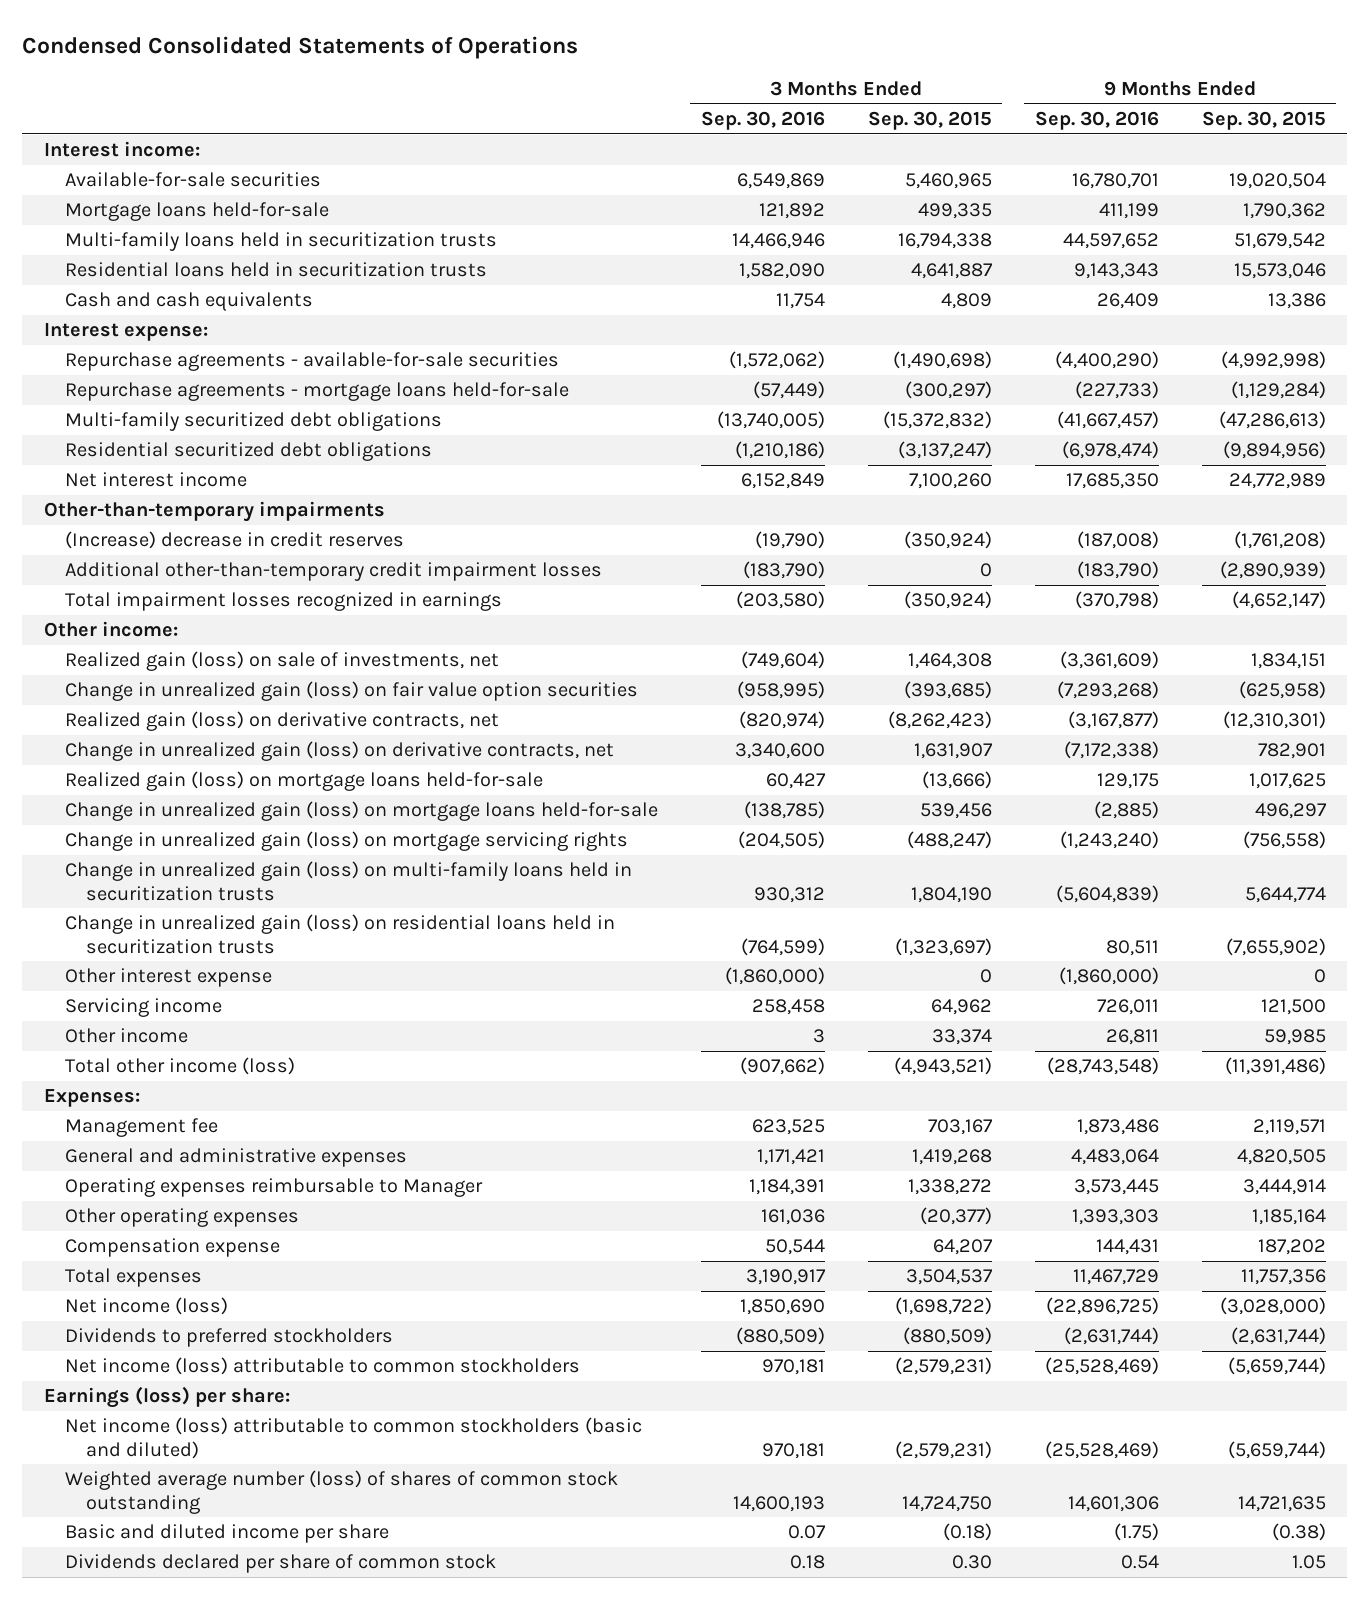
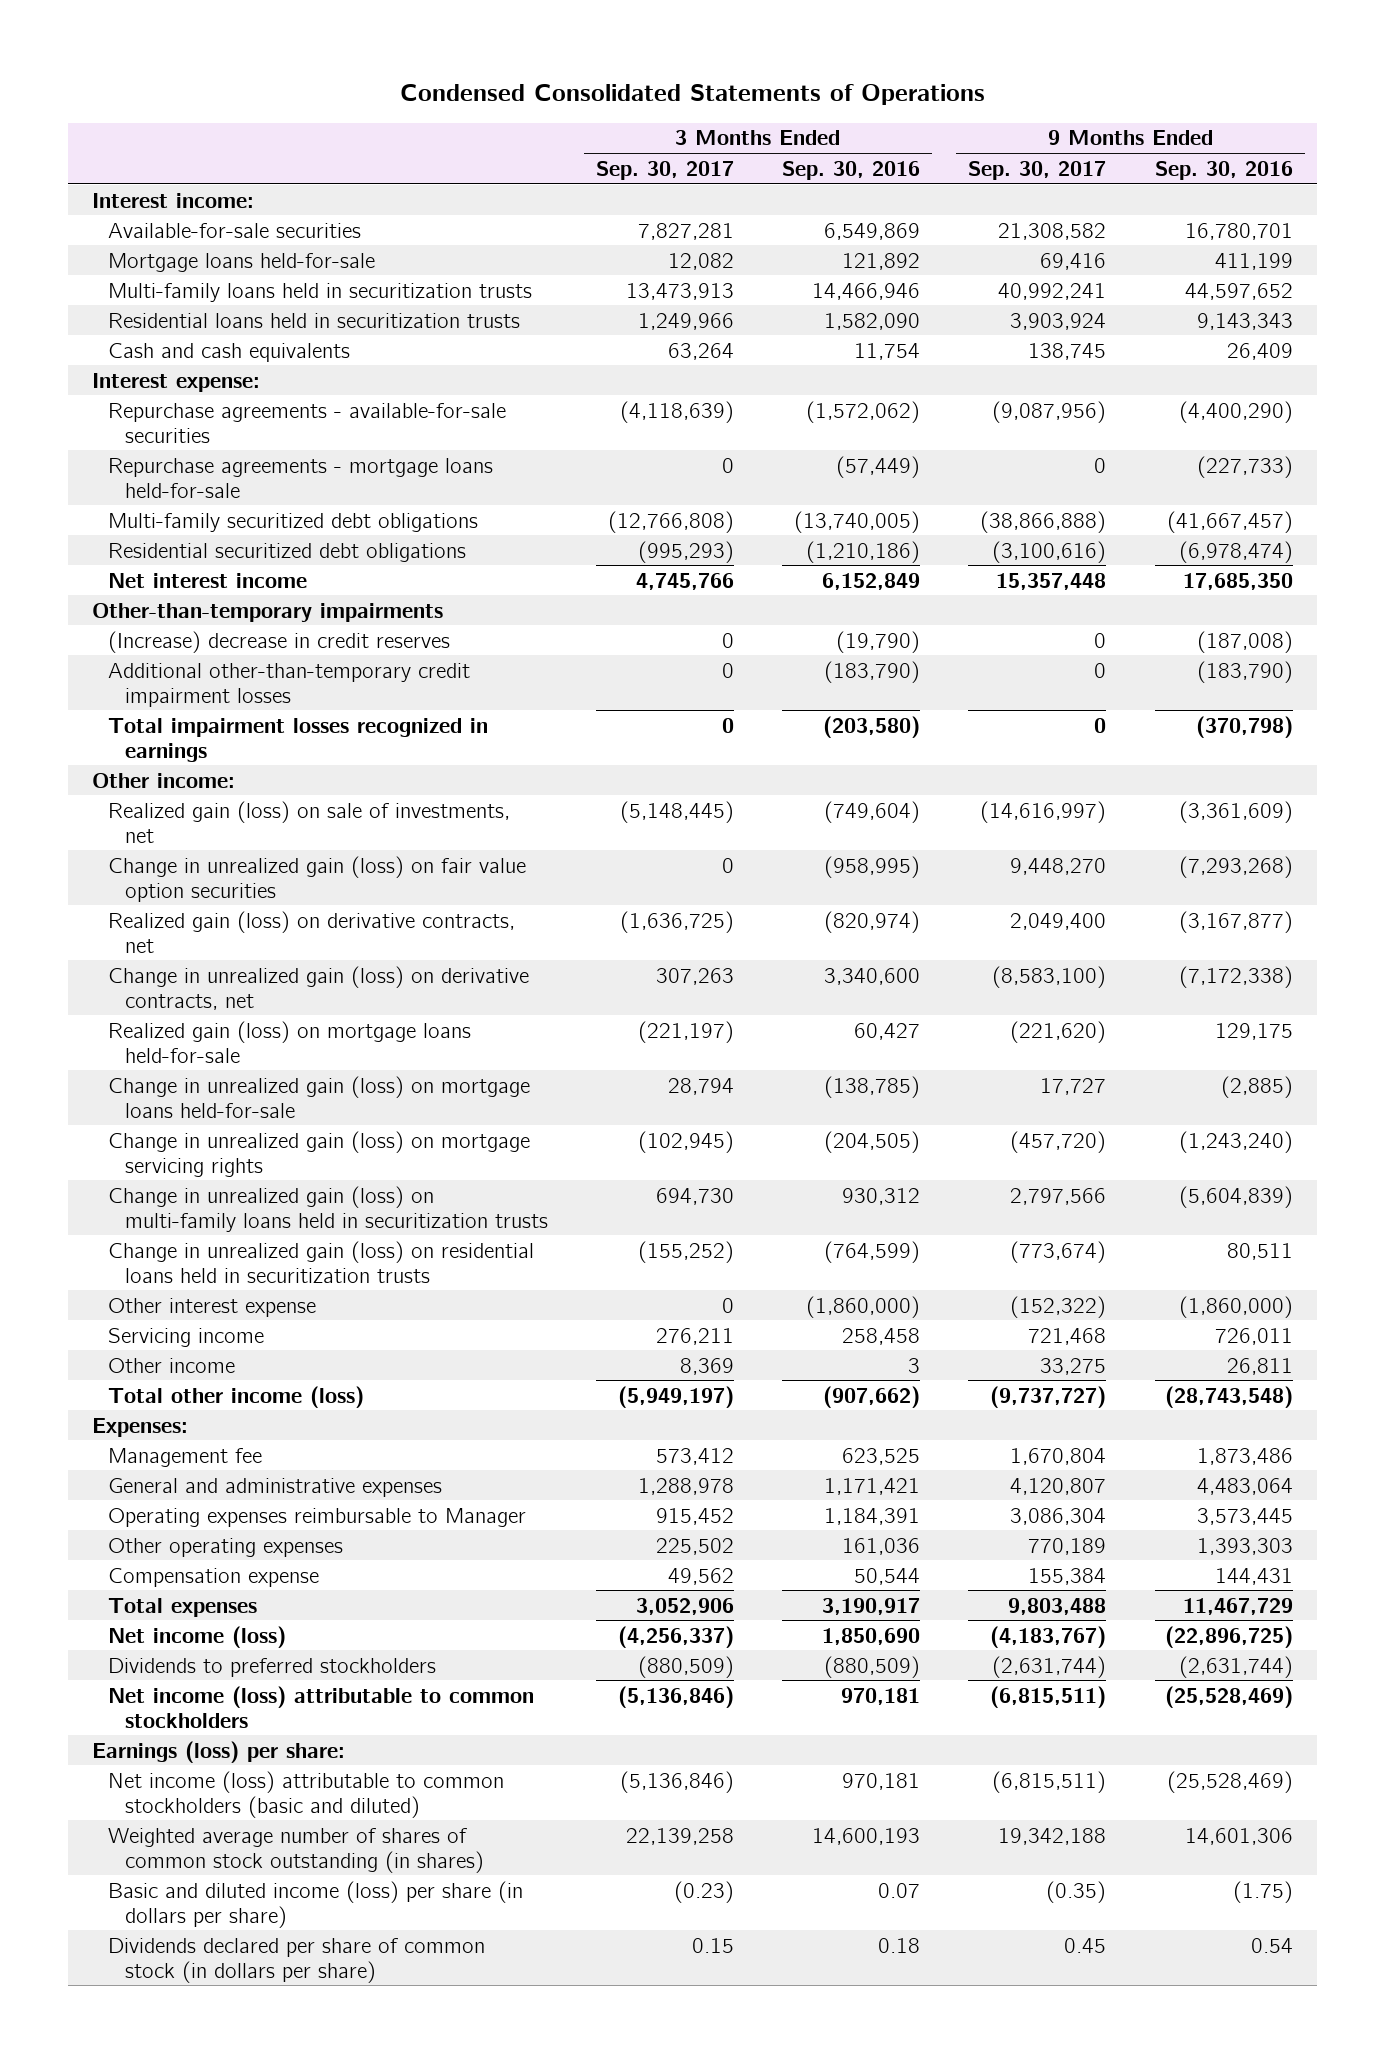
[867,111,992,131] Sep. 30, 2015 -> none
[1201,111,1326,131] Sep. 30, 2015 -> none
none -> [595,160,734,180] Sep. 30, 2017
none -> [968,160,1107,180] Sep. 30, 2017
[64,1470,618,1514] Weighted average number (loss) of shares of common stock outstanding -> [108,1827,484,1873] Weighted average number of shares of common stock outstanding (in shares)
[64,1524,389,1544] Basic and diluted income per share -> [108,1880,524,1928] Basic and diluted income (loss) per share (in dollars per share)
[64,1554,496,1574] Dividends declared per share of common stock -> [108,1937,486,1983] Dividends declared per share of common stock (in dollars per share)

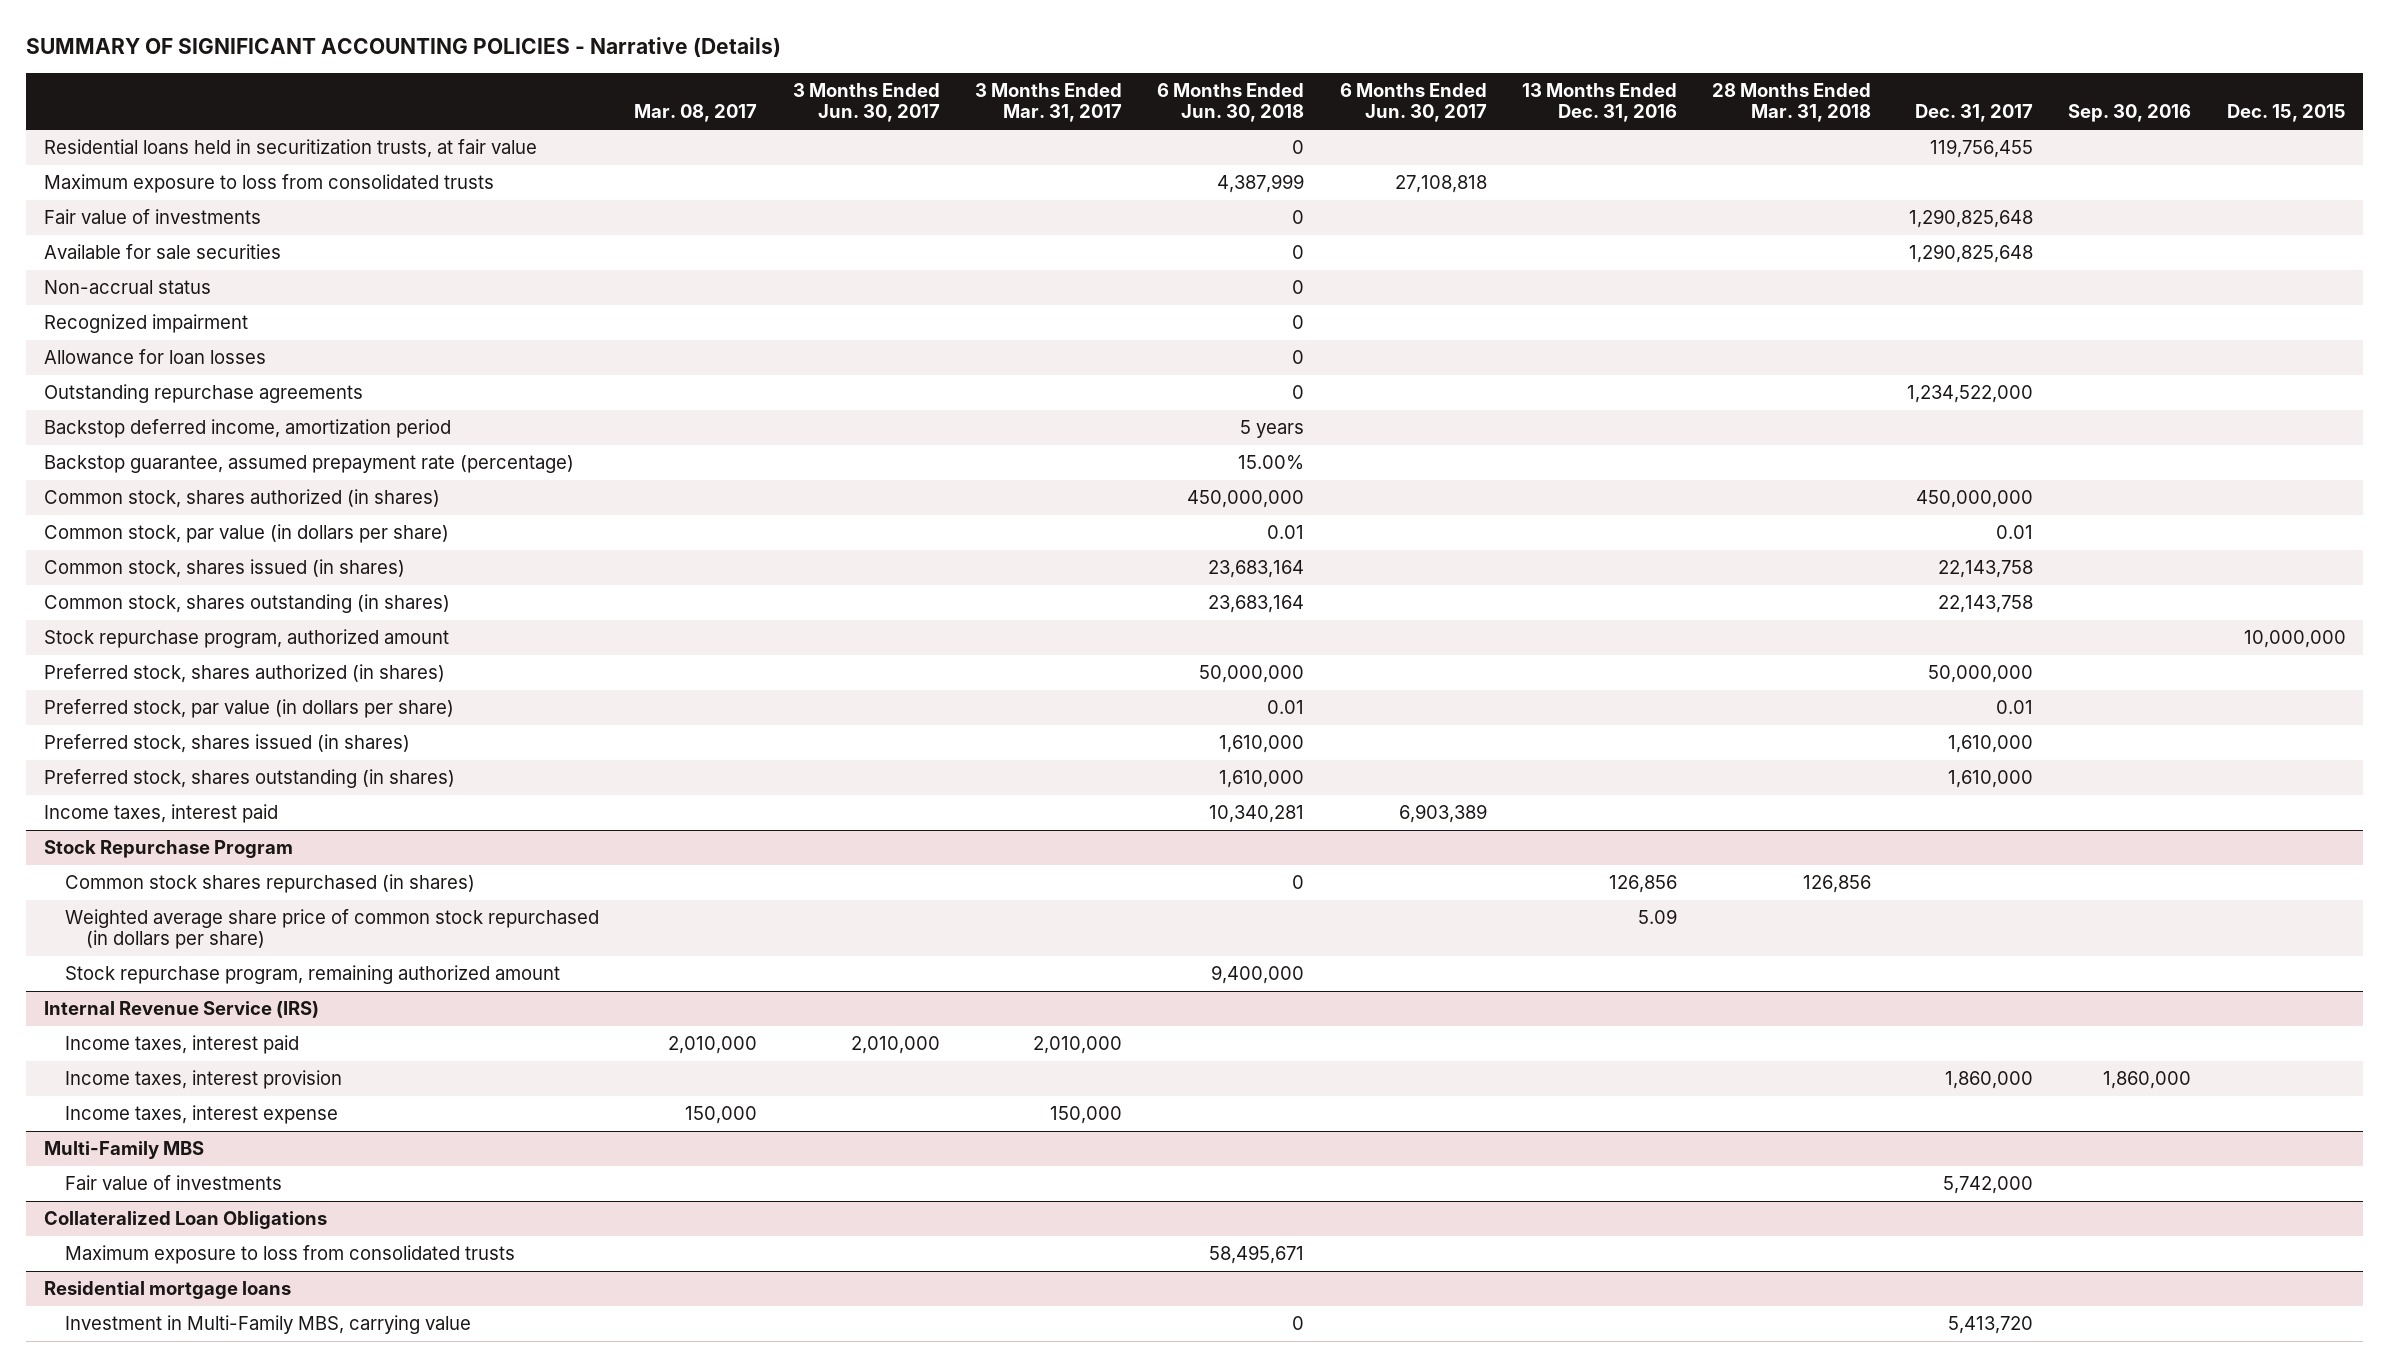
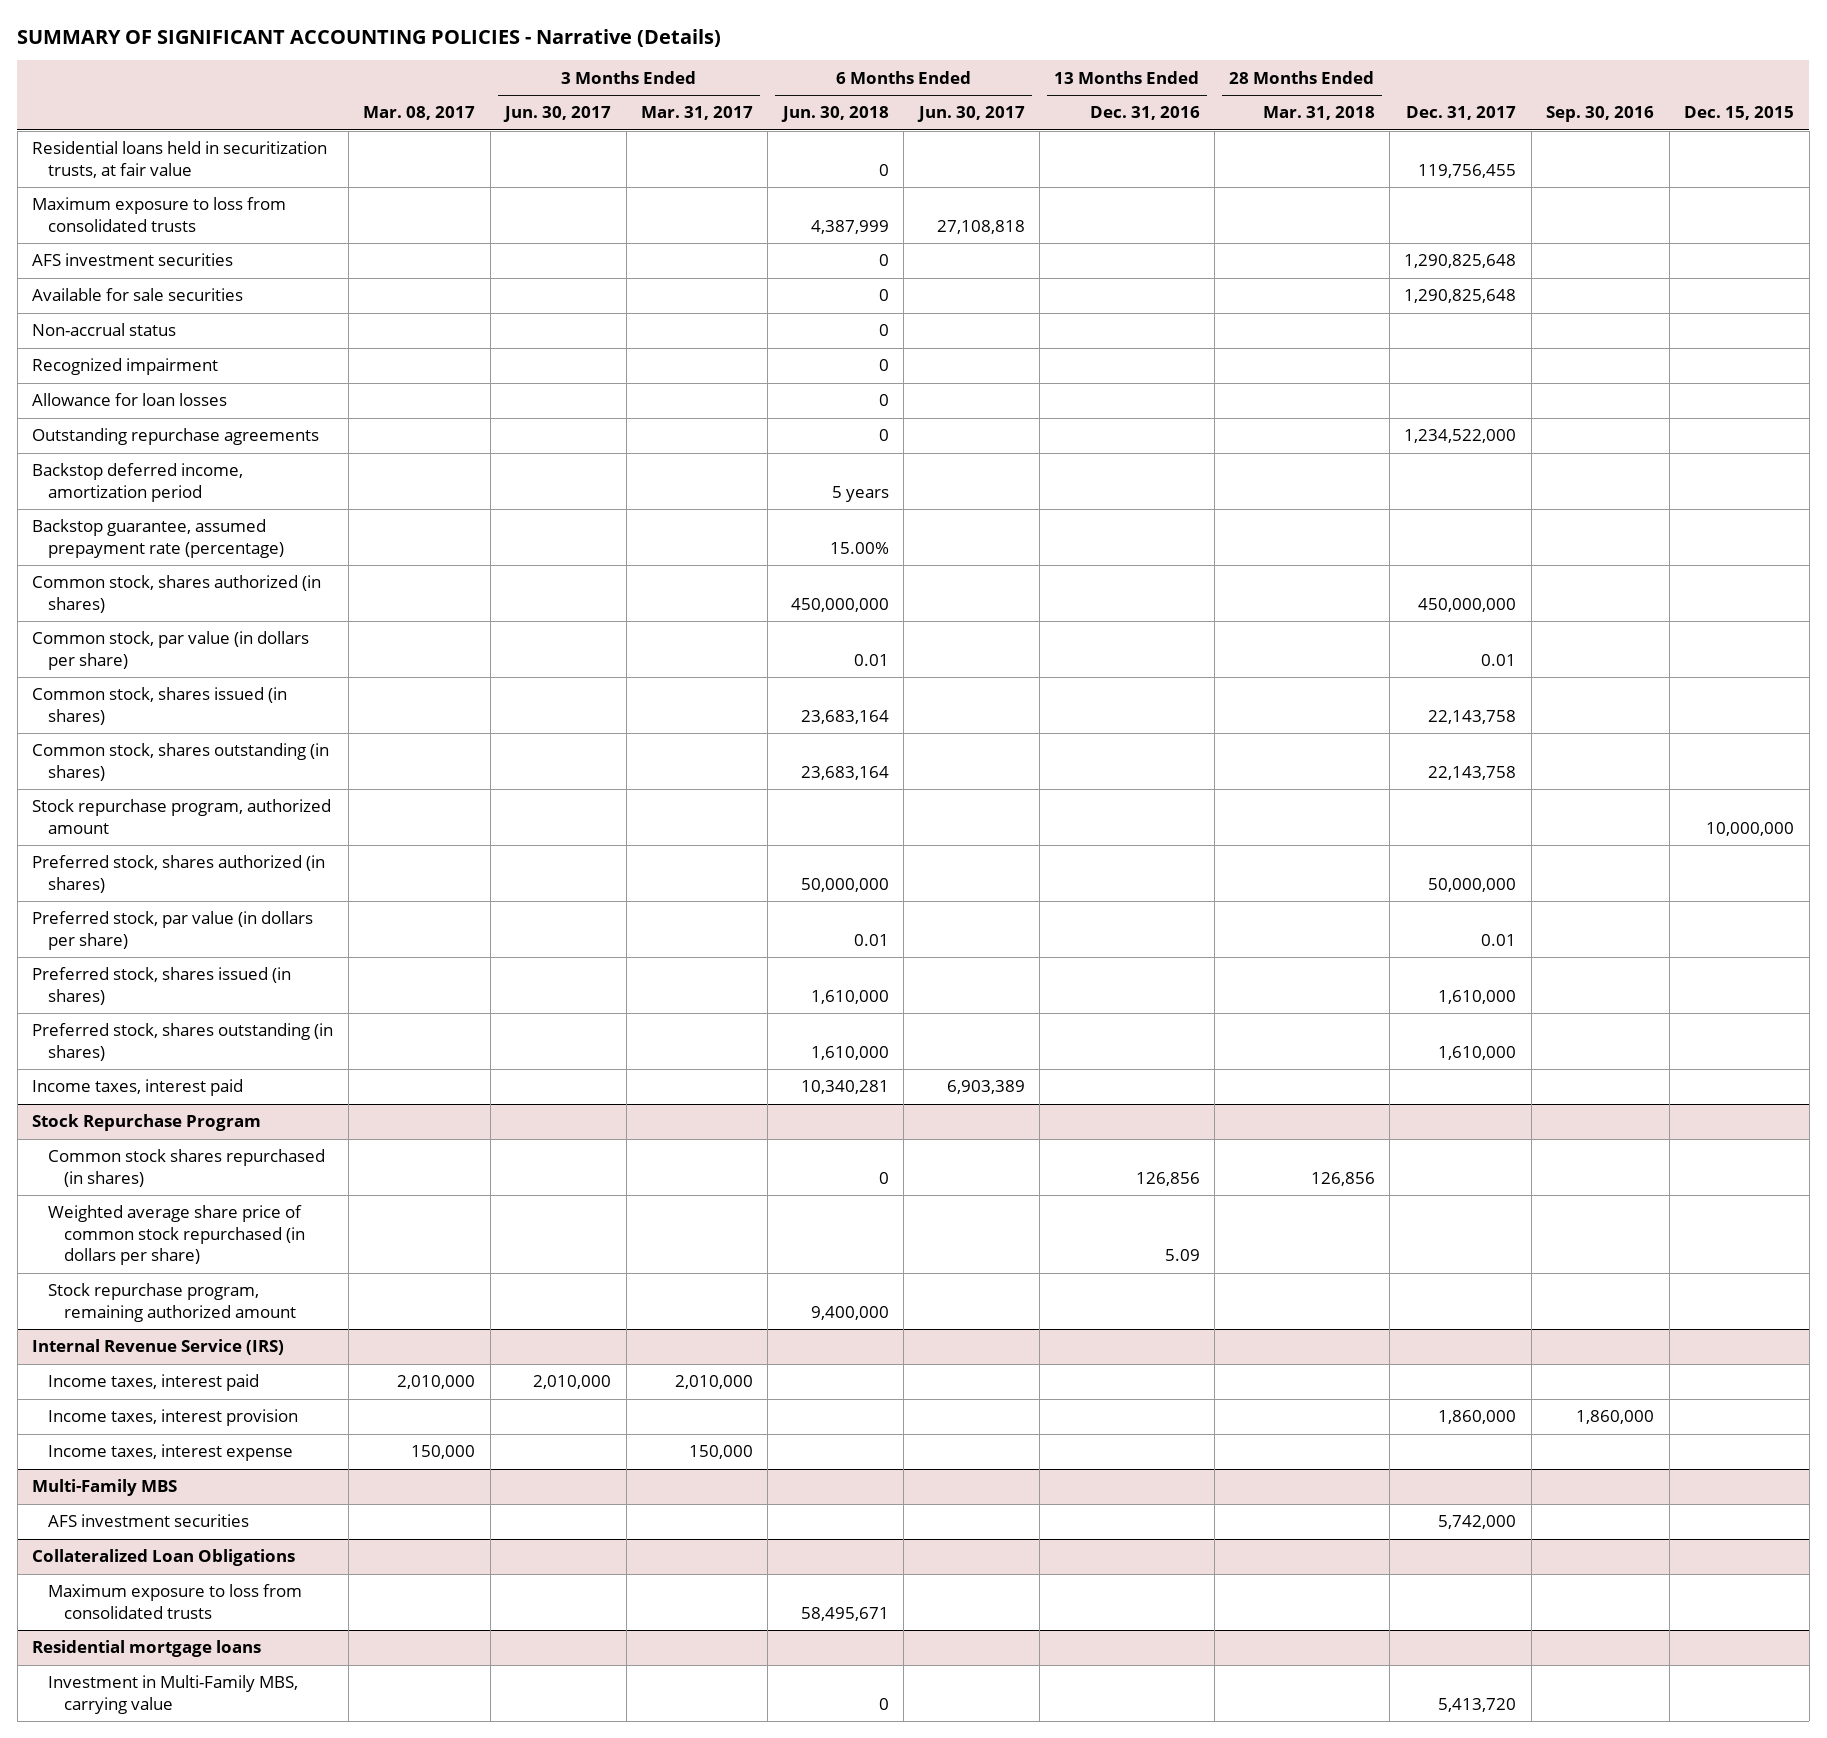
[43,209,261,225] Fair value of investments -> [32,253,234,267] AFS investment securities
[64,1175,282,1191] Fair value of investments -> [47,1514,249,1528] AFS investment securities

